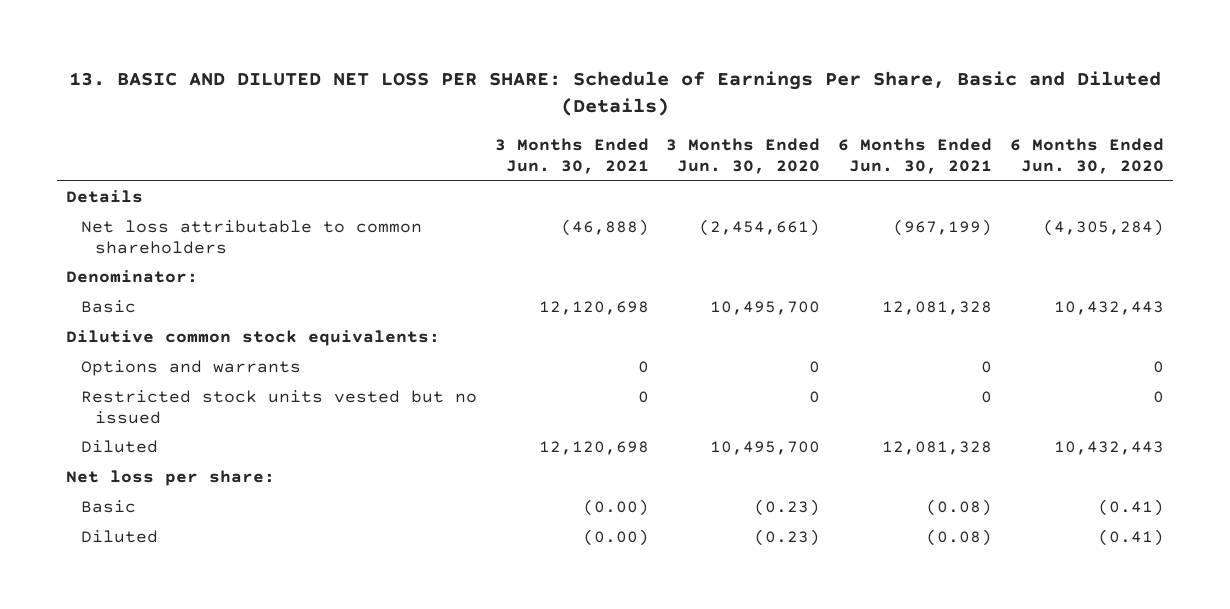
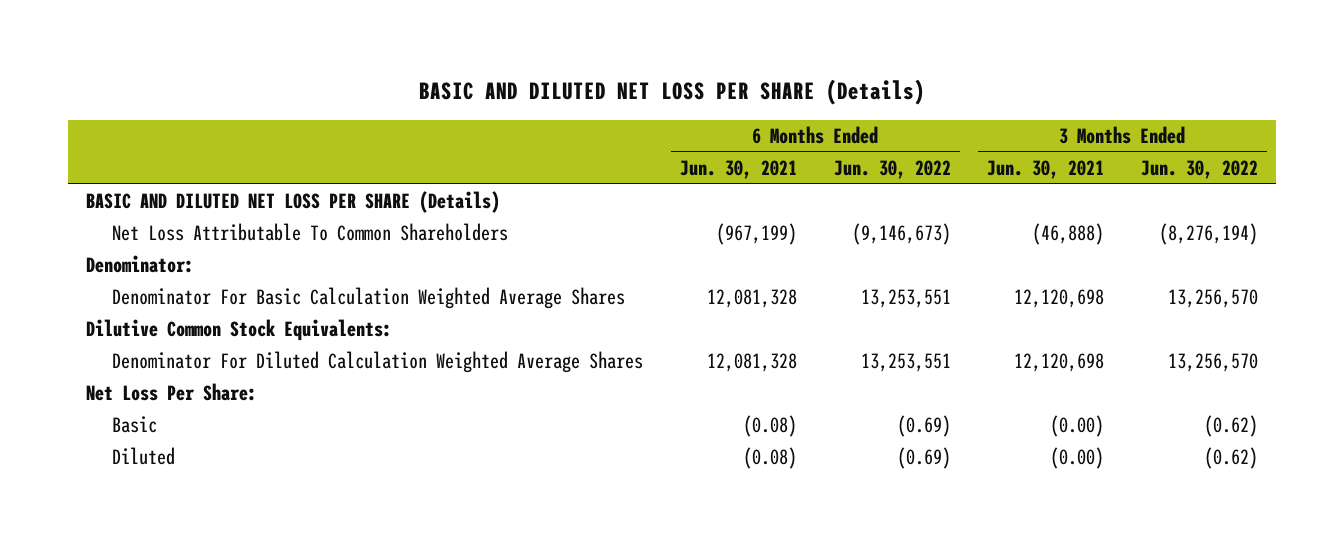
[69,70,1162,117] 13. BASIC AND DILUTED NET LOSS PER SHARE: Schedule of Earnings Per Share, Basic and Diluted (Details) -> [418,79,925,106] BASIC AND DILUTED NET LOSS PER SHARE (Details)
[666,138,821,174] 3 Months Ended Jun. 30, 2020 -> none
[1010,138,1165,174] 6 Months Ended Jun. 30, 2020 -> none
none -> [833,159,951,179] Jun. 30, 2022
none -> [1140,159,1258,179] Jun. 30, 2022
[66,190,144,204] Details -> [86,191,501,214] BASIC AND DILUTED NET LOSS PER SHARE (Details)
[80,220,422,254] Net loss attributable to common shareholders -> [112,223,509,242] Net Loss Attributable To Common Shareholders
[80,360,301,377] Options and warrants -> none
[80,390,477,424] Restricted stock units vested but no issued -> none
[80,300,136,314] Basic -> [112,287,626,310] Denominator For Basic Calculation Weighted Average Shares
[66,330,441,347] Dilutive common stock equivalents: -> [86,319,393,342] Dilutive Common Stock Equivalents:
[80,440,158,454] Diluted -> [112,351,644,374] Denominator For Diluted Calculation Weighted Average Shares
[66,470,276,487] Net loss per share: -> [86,383,258,402] Net Loss Per Share:

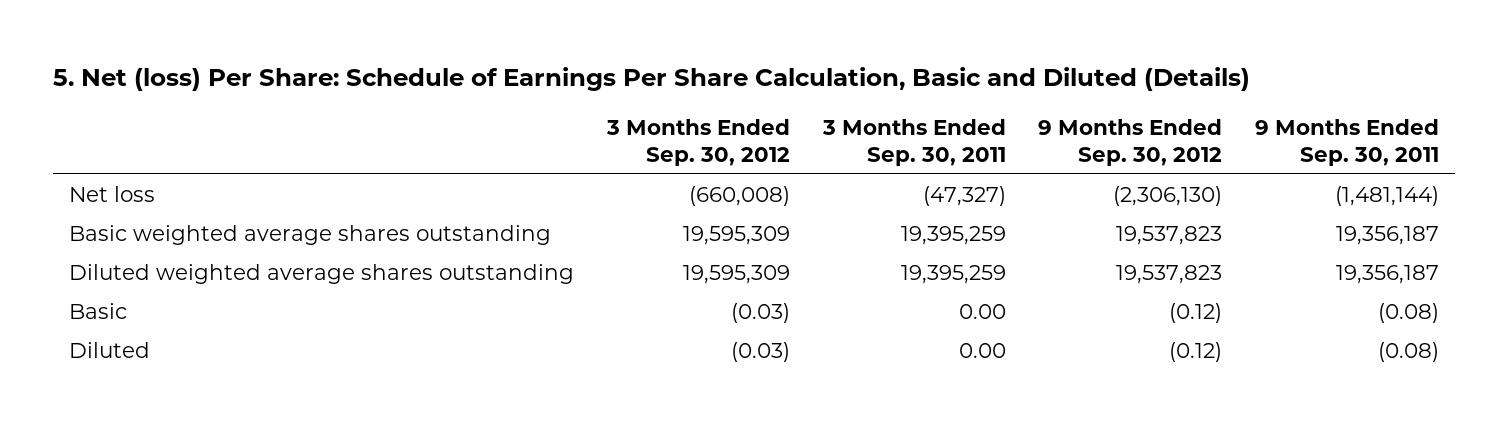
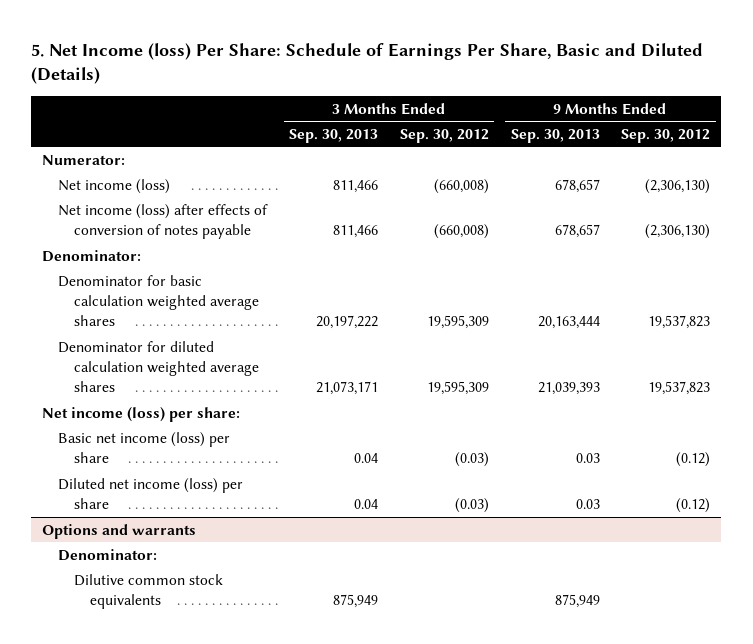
[52,67,1250,92] 5. Net (loss) Per Share: Schedule of Earnings Per Share Calculation, Basic and Diluted (Details) -> [31,42,704,85] 5. Net Income (loss) Per Share: Schedule of Earnings Per Share, Basic and Diluted (Details)
[821,118,1006,166] 3 Months Ended Sep. 30, 2011 -> none
[1254,118,1439,166] 9 Months Ended Sep. 30, 2011 -> none
none -> [289,128,379,143] Sep. 30, 2013
none -> [510,128,600,143] Sep. 30, 2013
none -> [42,154,126,165] Numerator:
[69,186,156,203] Net loss -> [58,178,171,194] Net income (loss)
none -> [58,203,269,240] Net income (loss) after effects of conversion of notes payable
none -> [42,249,142,262] Denominator:
[69,225,552,246] Basic weighted average shares outstanding -> [58,274,260,327] Denominator for basic calculation weighted average shares
[69,264,575,285] Diluted weighted average shares outstanding -> [58,340,260,393] Denominator for diluted calculation weighted average shares
none -> [42,406,241,422] Net income (loss) per share:
[69,303,128,320] Basic -> [58,431,231,464] Basic net income (loss) per share
[69,342,151,359] Diluted -> [58,477,244,510] Diluted net income (loss) per share
none -> [42,523,197,539] Options and warrants
none -> [58,548,158,561] Denominator:
none -> [74,573,224,610] Dilutive common stock equivalents

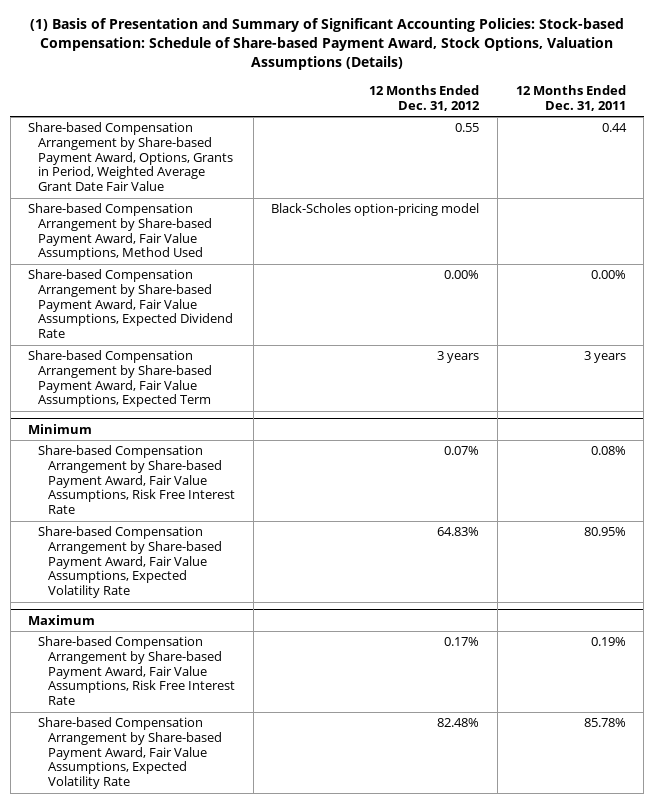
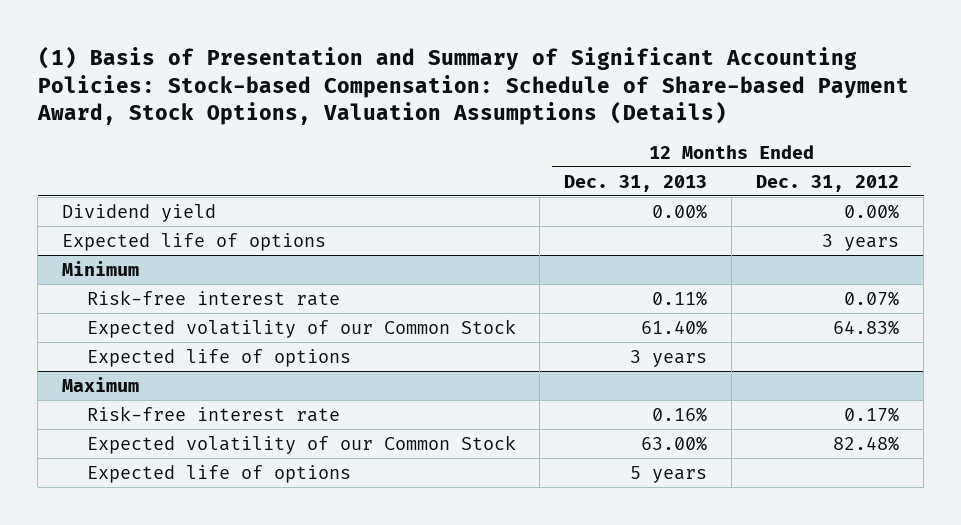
[515,84,626,111] 12 Months Ended Dec. 31, 2011 -> none
none -> [564,174,708,192] Dec. 31, 2013
[28,122,234,192] Share-based Compensation Arrangement by Share-based Payment Award, Options, Grants in Period, Weighted Average Grant Date Fair Value -> none
[28,203,213,261] Share-based Compensation Arrangement by Share-based Payment Award, Fair Value Assumptions, Method Used -> none
[28,269,234,339] Share-based Compensation Arrangement by Share-based Payment Award, Fair Value Assumptions, Expected Dividend Rate -> [61,203,216,222] Dividend yield
[28,350,213,408] Share-based Compensation Arrangement by Share-based Payment Award, Fair Value Assumptions, Expected Term -> [61,232,326,251] Expected life of options
[38,445,236,515] Share-based Compensation Arrangement by Share-based Payment Award, Fair Value Assumptions, Risk Free Interest Rate -> [86,289,340,306] Risk-free interest rate
[38,526,223,599] Share-based Compensation Arrangement by Share-based Payment Award, Fair Value Assumptions, Expected Volatility Rate -> [86,318,516,338] Expected volatility of our Common Stock
none -> [86,348,351,367] Expected life of options
[38,636,236,706] Share-based Compensation Arrangement by Share-based Payment Award, Fair Value Assumptions, Risk Free Interest Rate -> [86,405,340,422] Risk-free interest rate
[38,717,223,790] Share-based Compensation Arrangement by Share-based Payment Award, Fair Value Assumptions, Expected Volatility Rate -> [86,434,516,454] Expected volatility of our Common Stock
none -> [86,464,351,483] Expected life of options

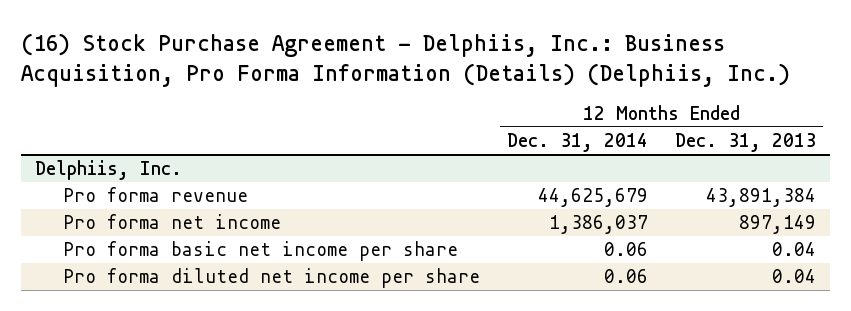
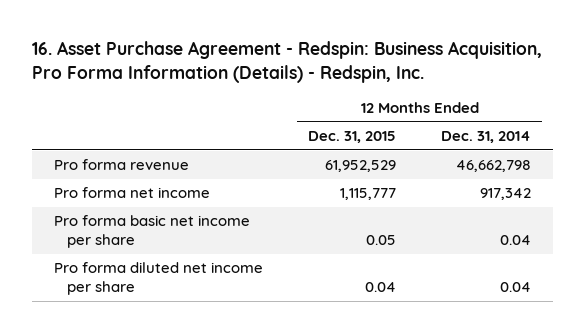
[21,32,791,87] (16) Stock Purchase Agreement - Delphiis, Inc.: Business Acquisition, Pro Forma Information (Details) (Delphiis, Inc.) -> [31,41,542,83] 16. Asset Purchase Agreement - Redspin: Business Acquisition, Pro Forma Information (Details) - Redspin, Inc.
[675,133,817,153] Dec. 31, 2013 -> none
none -> [308,131,397,144] Dec. 31, 2015
[34,160,182,181] Delphiis, Inc. -> none
[538,188,649,208] 44,625,679 -> [455,160,531,173] 46,662,798
[549,215,649,235] 1,386,037 -> [479,188,531,201] 917,342
[604,242,649,257] 0.06 -> [499,235,531,246] 0.04
[604,269,649,284] 0.06 -> [499,282,531,293] 0.04

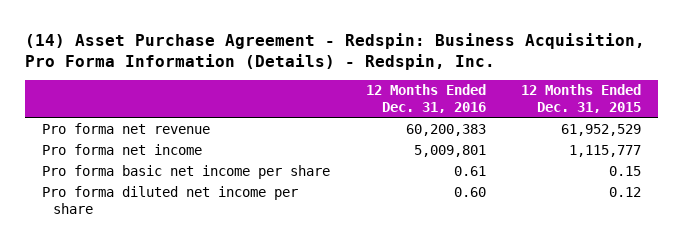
[31,41,542,83] 16. Asset Purchase Agreement - Redspin: Business Acquisition, Pro Forma Information (Details) - Redspin, Inc. -> [24,32,645,70] (14) Asset Purchase Agreement - Redspin: Business Acquisition, Pro Forma Information (Details) - Redspin, Inc.
[440,131,531,144] Dec. 31, 2014 -> none
none -> [365,84,486,114] 12 Months Ended Dec. 31, 2016
[54,159,190,171] Pro forma revenue -> [42,123,211,135] Pro forma net revenue
[366,235,397,246] 0.05 -> [608,166,641,177] 0.15
[365,282,397,293] 0.04 -> [608,187,641,198] 0.12

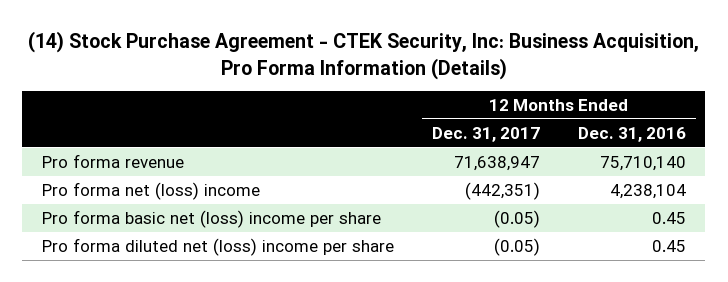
[24,32,645,70] (14) Asset Purchase Agreement - Redspin: Business Acquisition, Pro Forma Information (Details) - Redspin, Inc. -> [27,31,699,80] (14) Stock Purchase Agreement - CTEK Security, Inc: Business Acquisition, Pro Forma Information (Details)
[520,84,641,114] 12 Months Ended Dec. 31, 2015 -> none
none -> [431,126,540,142] Dec. 31, 2017
[42,123,211,135] Pro forma net revenue -> [41,153,184,168] Pro forma revenue
[405,124,486,137] 60,200,383 -> [600,155,687,171] 75,710,140
[42,144,203,156] Pro forma net income -> [41,181,260,200] Pro forma net (loss) income
[413,145,486,158] 5,009,801 -> [610,183,687,199] 4,238,104
[42,165,331,180] Pro forma basic net income per share -> [41,209,381,228] Pro forma basic net (loss) income per share
[453,166,486,177] 0.61 -> [652,211,687,224] 0.45
[42,186,299,215] Pro forma diluted net income per share -> [41,237,394,256] Pro forma diluted net (loss) income per share
[453,187,486,198] 0.60 -> [652,239,687,252] 0.45

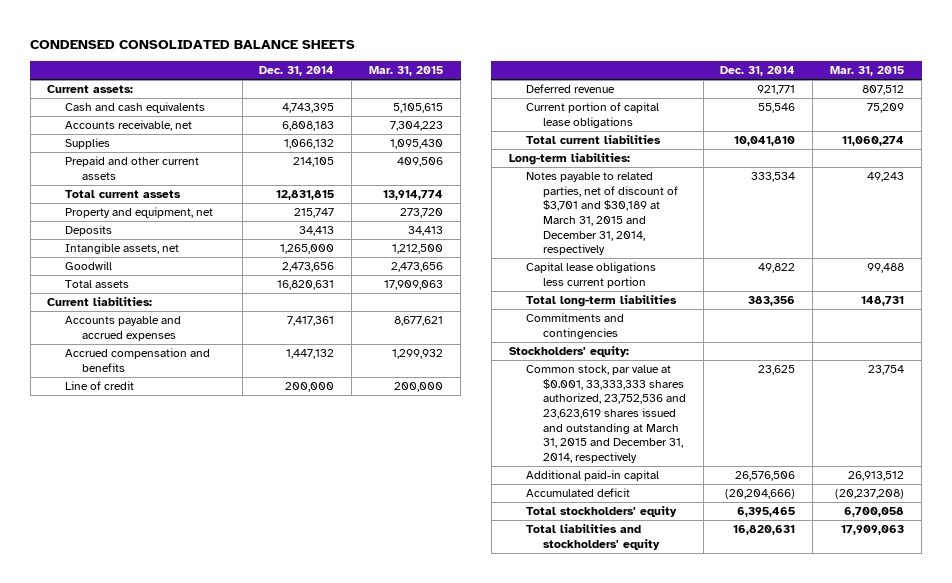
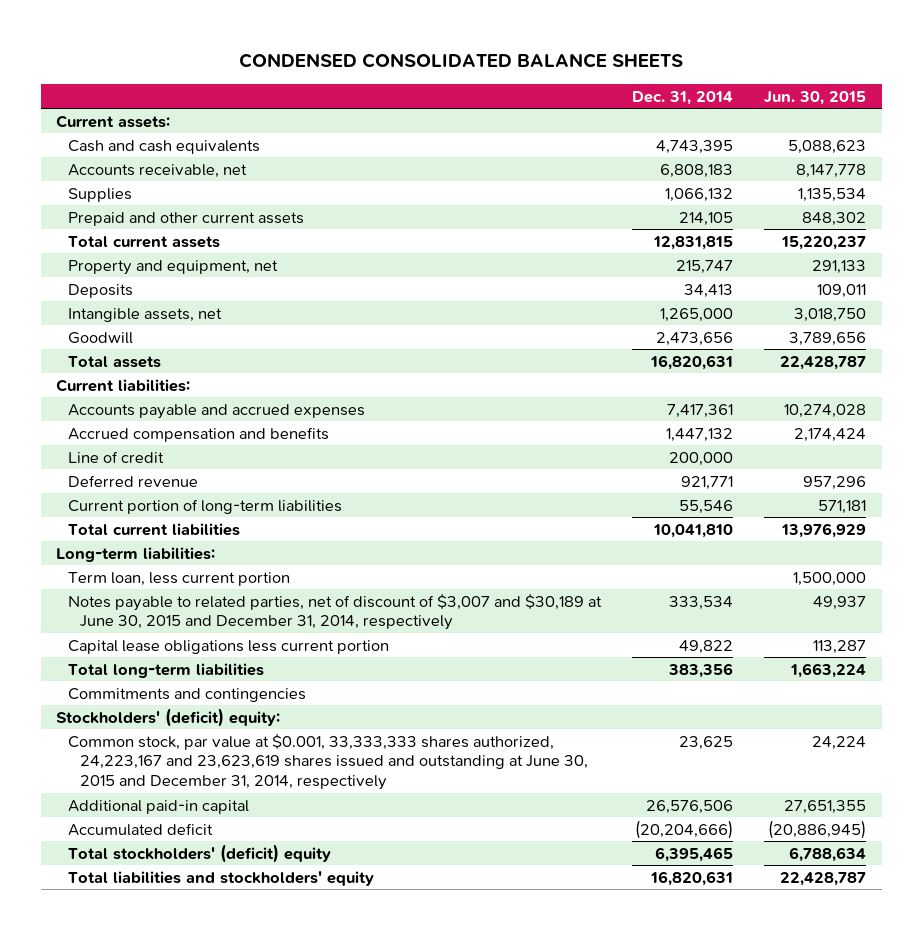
[369,66,444,77] Mar. 31, 2015 -> none
none -> [764,90,867,105] Jun. 30, 2015
[525,102,659,128] Current portion of capital lease obligations -> [68,498,343,514] Current portion of long-term liabilities
none -> [68,571,291,586] Term loan, less current portion
[525,172,678,256] Notes payable to related parties, net of discount of $3,701 and $30,189 at March 31, 2015 and December 31, 2014, respectively -> [68,593,603,631] Notes payable to related parties, net of discount of $3,007 and $30,189 at June 30, 2015 and December 31, 2014, respectively
[508,346,629,358] Stockholders' equity: -> [56,707,281,727] Stockholders' (deficit) equity:
[525,365,686,463] Common stock, par value at $0.001, 33,333,333 shares authorized, 23,752,536 and 23,623,619 shares issued and outstanding at March 31, 2015 and December 31, 2014, respectively -> [68,733,589,790] Common stock, par value at $0.001, 33,333,333 shares authorized, 24,223,167 and 23,623,619 shares issued and outstanding at June 30, 2015 and December 31, 2014, respectively
[525,506,677,518] Total stockholders' equity -> [68,843,332,863] Total stockholders' (deficit) equity

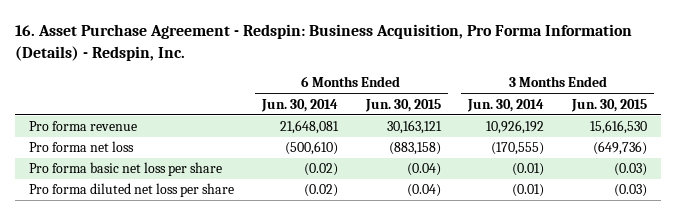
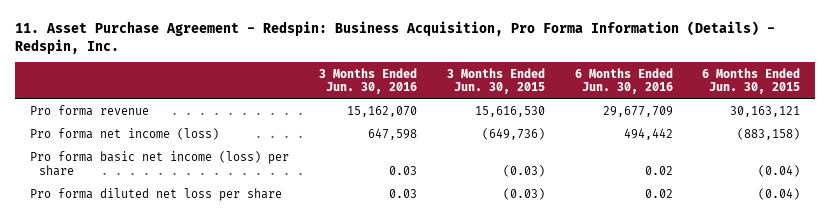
[14,24,632,62] 16. Asset Purchase Agreement - Redspin: Business Acquisition, Pro Forma Information (Details) - Redspin, Inc. -> [15,21,776,54] 11. Asset Purchase Agreement - Redspin: Business Acquisition, Pro Forma Information (Details) - Redspin, Inc.
[260,98,338,112] Jun. 30, 2014 -> none
[467,98,545,112] Jun. 30, 2014 -> none
none -> [318,67,417,95] 3 Months Ended Jun. 30, 2016
none -> [574,67,673,95] 6 Months Ended Jun. 30, 2016
[28,141,134,153] Pro forma net loss -> [30,128,220,141] Pro forma net income (loss)
[28,162,222,177] Pro forma basic net loss per share -> [30,151,290,177] Pro forma basic net income (loss) per share

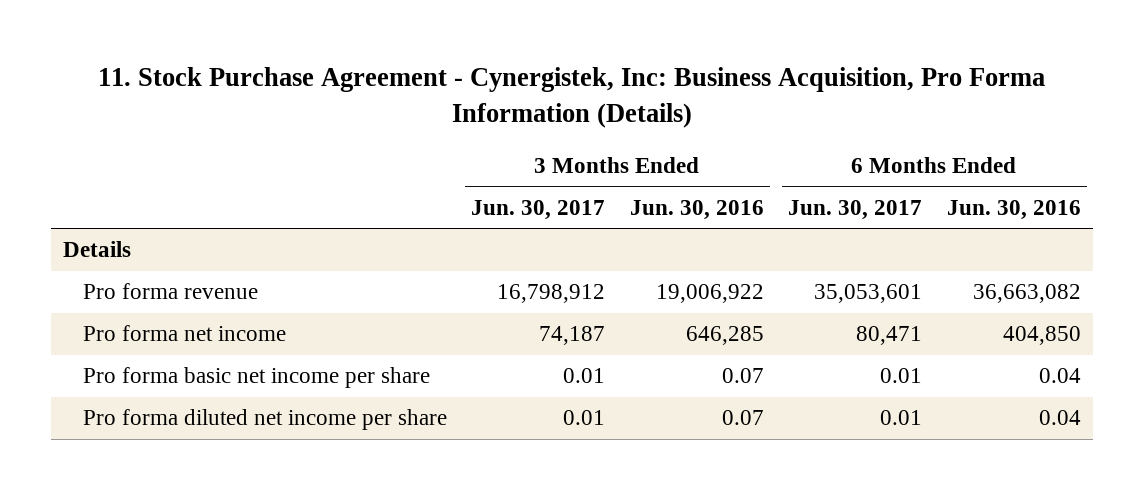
[15,21,776,54] 11. Asset Purchase Agreement - Redspin: Business Acquisition, Pro Forma Information (Details) - Redspin, Inc. -> [97,67,1045,129] 11. Stock Purchase Agreement - Cynergistek, Inc: Business Acquisition, Pro Forma Information (Details)
[446,67,545,95] 3 Months Ended Jun. 30, 2015 -> none
[702,67,801,95] 6 Months Ended Jun. 30, 2015 -> none
none -> [471,199,606,220] Jun. 30, 2017
none -> [788,199,923,220] Jun. 30, 2017
none -> [62,241,131,258] Details
[346,106,417,118] 15,162,070 -> [655,284,764,304] 19,006,922
[602,106,673,118] 29,677,709 -> [972,284,1081,304] 36,663,082
[30,128,220,141] Pro forma net income (loss) -> [82,325,286,342] Pro forma net income
[367,128,417,141] 647,598 -> [685,326,764,346] 646,285
[623,128,673,141] 494,442 -> [1002,326,1081,346] 404,850
[30,151,290,177] Pro forma basic net income (loss) per share -> [82,367,430,389] Pro forma basic net income per share
[388,166,417,176] 0.03 -> [721,368,764,384] 0.07
[644,166,673,176] 0.02 -> [1038,368,1081,384] 0.04
[30,188,283,202] Pro forma diluted net loss per share -> [82,409,447,431] Pro forma diluted net income per share
[388,189,417,199] 0.03 -> [721,410,764,426] 0.07
[644,189,673,199] 0.02 -> [1038,410,1081,426] 0.04

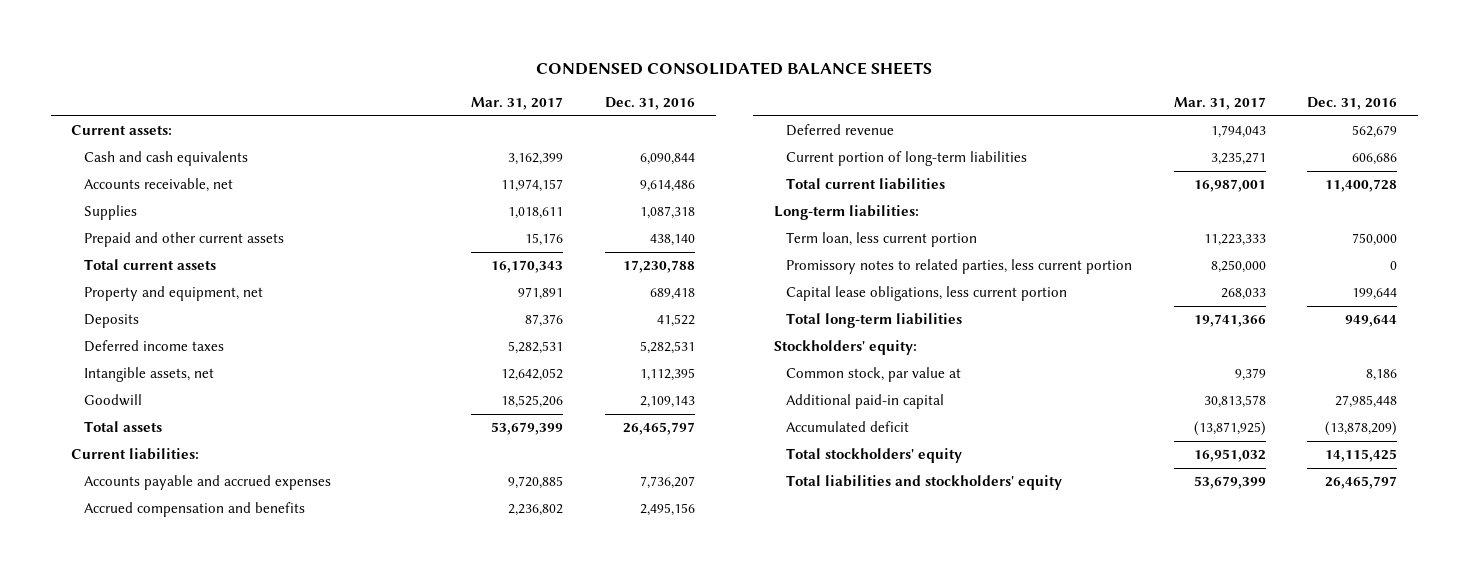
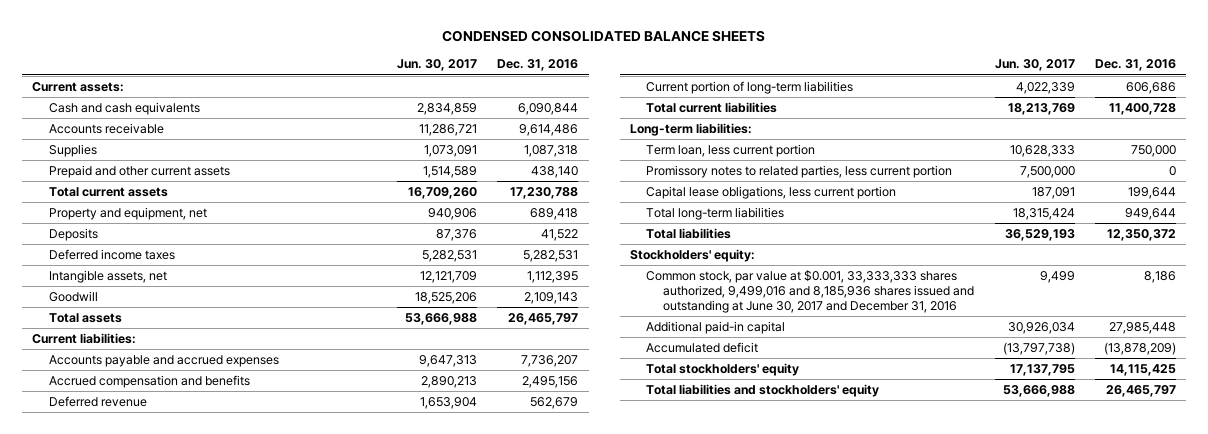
[471,97,564,111] Mar. 31, 2017 -> none
none -> [396,59,477,72] Jun. 30, 2017
[83,178,233,193] Accounts receivable, net -> [48,122,164,134] Accounts receivable
none -> [646,227,732,239] Total liabilities
[786,367,962,383] Common stock, par value at -> [646,269,975,314] Common stock, par value at $0.001, 33,333,333 shares authorized, 9,499,016 and 8,185,936 shares issued and outstanding at June 30, 2017 and December 31, 2016

